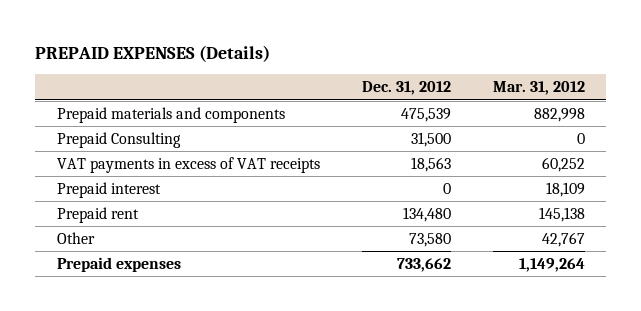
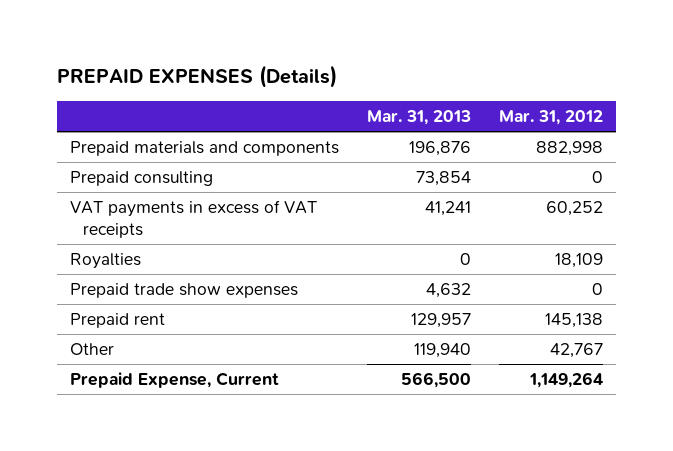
[361,81,451,96] Dec. 31, 2012 -> none
none -> [367,109,472,125] Mar. 31, 2013
[56,131,181,148] Prepaid Consulting -> [70,171,214,187] Prepaid consulting
[56,181,161,198] Prepaid interest -> [70,253,142,270] Royalties
none -> [70,283,299,299] Prepaid trade show expenses
[56,256,181,272] Prepaid expenses -> [70,372,280,389] Prepaid Expense, Current

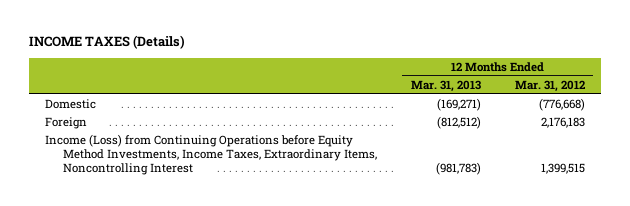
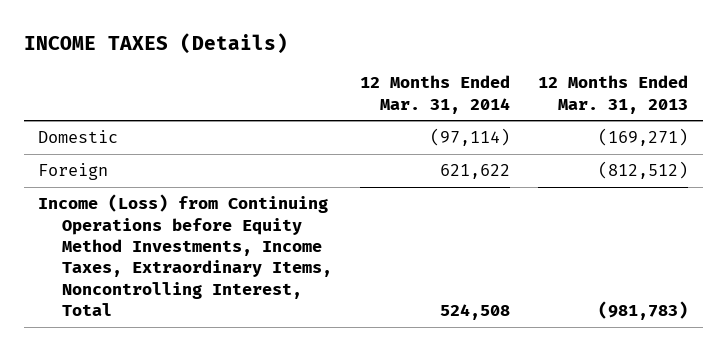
[514,80,585,93] Mar. 31, 2012 -> none
none -> [360,75,511,114] 12 Months Ended Mar. 31, 2014
[45,134,378,176] Income (Loss) from Continuing Operations before Equity Method Investments, Income Taxes, Extraordinary Items, Noncontrolling Interest -> [38,194,332,317] Income (Loss) from Continuing Operations before Equity Method Investments, Income Taxes, Extraordinary Items, Noncontrolling Interest, Total

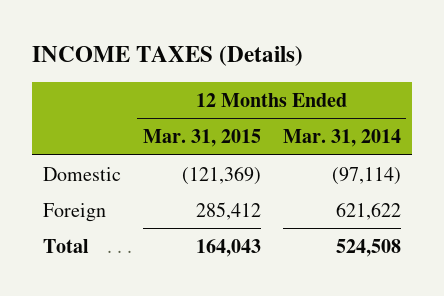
[538,75,689,114] 12 Months Ended Mar. 31, 2013 -> none
none -> [142,129,261,148] Mar. 31, 2015
[38,194,332,317] Income (Loss) from Continuing Operations before Equity Method Investments, Income Taxes, Extraordinary Items, Noncontrolling Interest, Total -> [42,238,89,253] Total

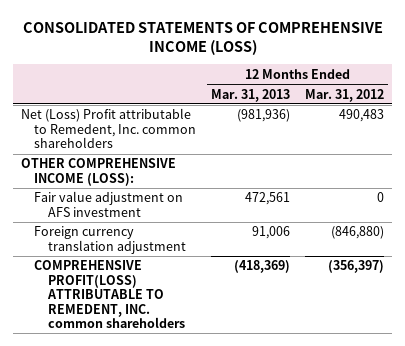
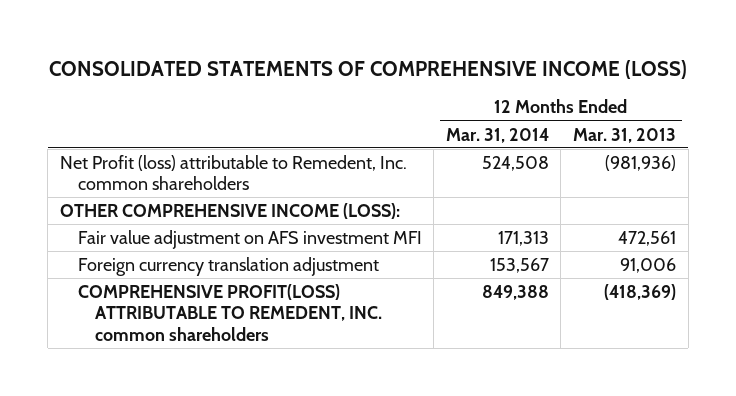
[305,88,385,102] Mar. 31, 2012 -> none
none -> [445,127,549,143] Mar. 31, 2014
[20,108,197,149] Net (Loss) Profit attributable to Remedent, Inc. common shareholders -> [59,154,407,191] Net Profit (loss) attributable to Remedent, Inc. common shareholders
[34,191,184,217] Fair value adjustment on AFS investment -> [77,229,422,249] Fair value adjustment on AFS investment MFI

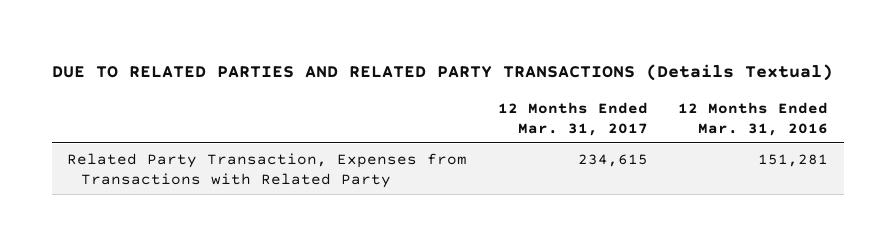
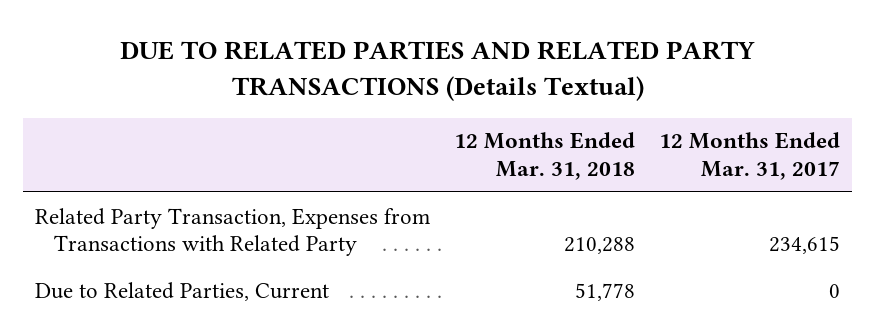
[678,101,829,136] 12 Months Ended Mar. 31, 2016 -> none
none -> [454,132,636,181] 12 Months Ended Mar. 31, 2018
none -> [35,281,330,301] Due to Related Parties, Current

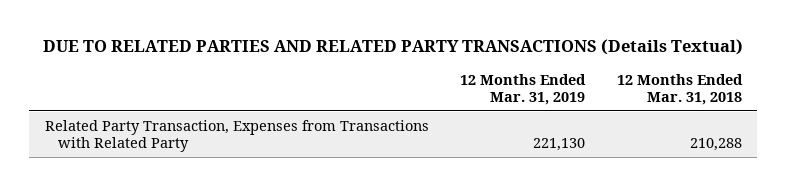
[658,132,840,181] 12 Months Ended Mar. 31, 2017 -> none
none -> [460,73,587,106] 12 Months Ended Mar. 31, 2019
[35,281,330,301] Due to Related Parties, Current -> none

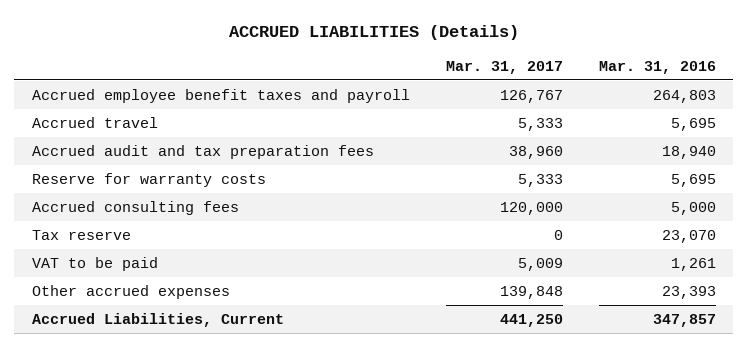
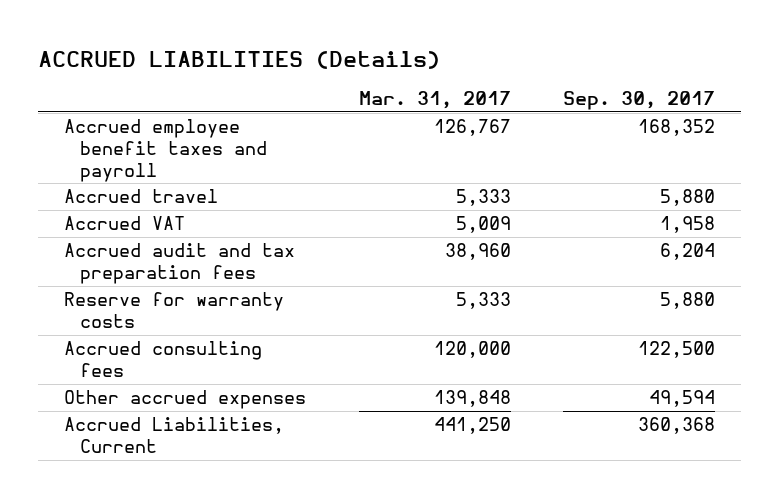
[598,60,716,74] Mar. 31, 2016 -> none
none -> [562,90,715,110] Sep. 30, 2017
none -> [64,216,186,231] Accrued VAT
[32,229,132,240] Tax reserve -> none
[32,256,159,271] VAT to be paid -> none

